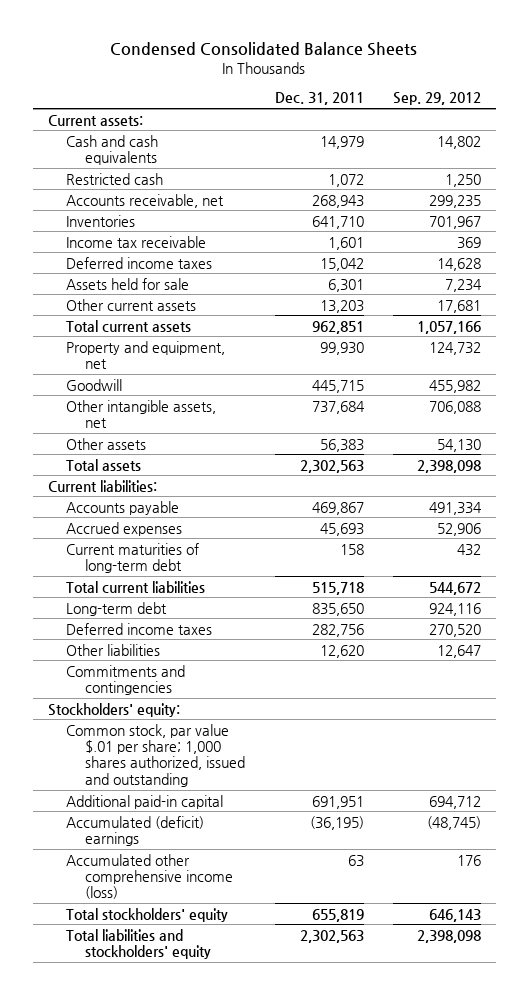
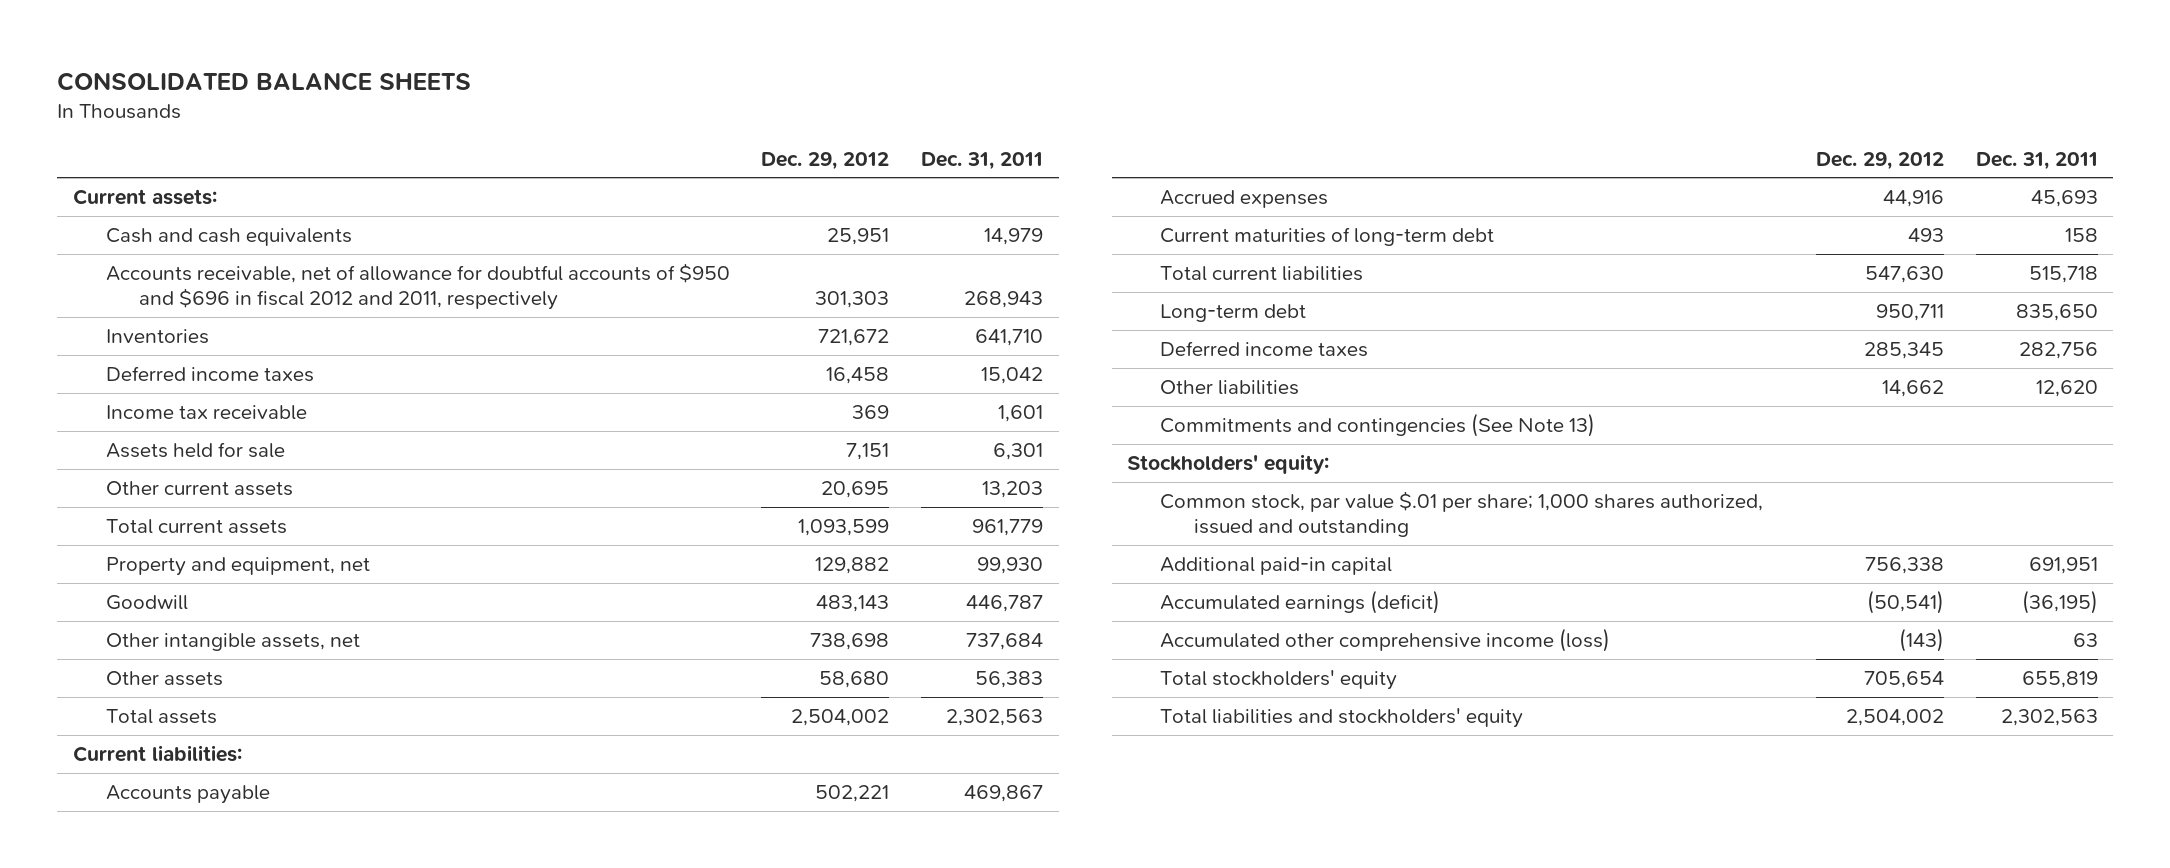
[110,42,418,57] Condensed Consolidated Balance Sheets -> [56,71,471,91] CONSOLIDATED BALANCE SHEETS
[393,92,482,106] Sep. 29, 2012 -> none
none -> [761,151,890,170] Dec. 29, 2012
[66,172,164,185] Restricted cash -> none
[66,193,225,208] Accounts receivable, net -> [105,263,730,311] Accounts receivable, net of allowance for doubtful accounts of $950 and $696 in fiscal 2012 and 2011, respectively
[66,235,207,248] Income tax receivable -> [105,405,307,421] Income tax receivable
[311,320,364,334] 962,851 -> [971,519,1043,537] 961,779
[311,379,364,393] 445,715 -> [965,595,1043,613] 446,787
[66,664,186,695] Commitments and contingencies -> [1160,413,1596,438] Commitments and contingencies (See Note 13)
[66,815,205,846] Accumulated (deficit) earnings -> [1160,590,1441,615] Accumulated earnings (deficit)

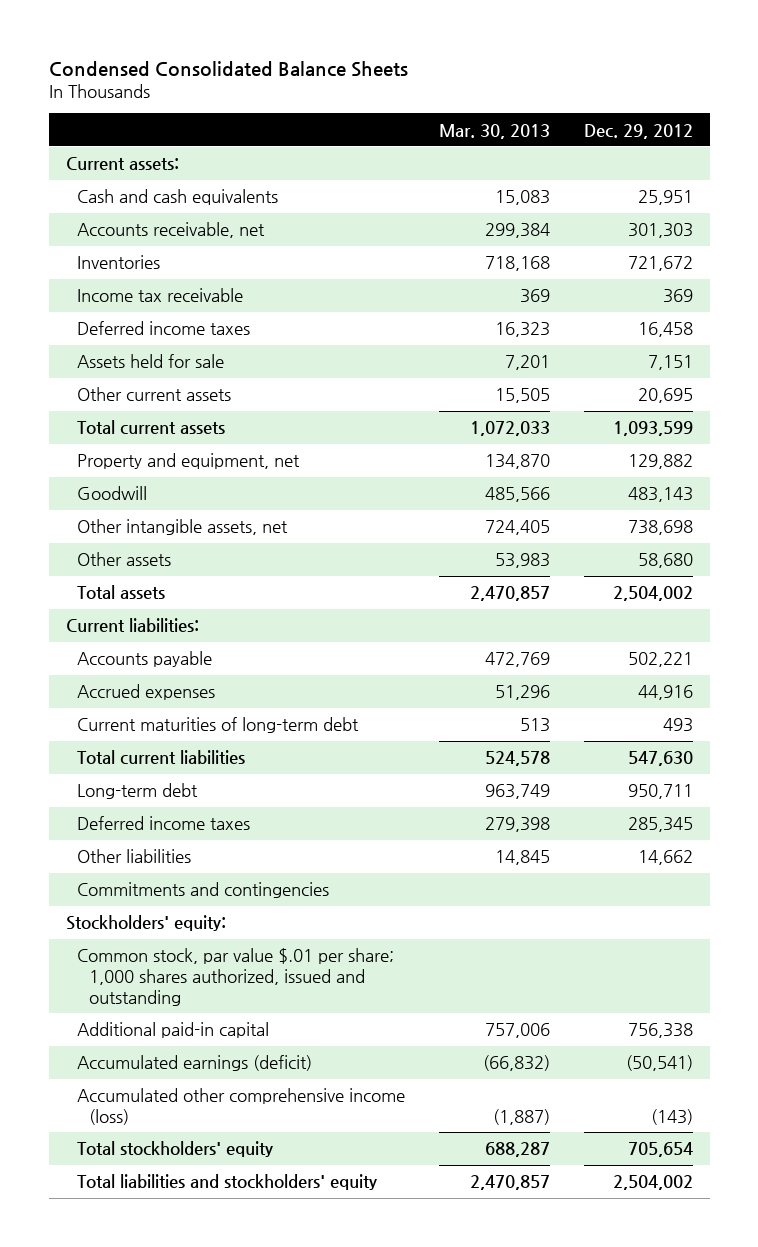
[56,71,471,91] CONSOLIDATED BALANCE SHEETS -> [48,60,408,77] Condensed Consolidated Balance Sheets
[920,151,1043,170] Dec. 31, 2011 -> none
none -> [439,123,551,139] Mar. 30, 2013
[105,263,730,311] Accounts receivable, net of allowance for doubtful accounts of $950 and $696 in fiscal 2012 and 2011, respectively -> [77,222,266,239] Accounts receivable, net
[105,366,314,383] Deferred income taxes -> [77,321,251,336] Deferred income taxes
[1160,413,1596,438] Commitments and contingencies (See Note 13) -> [77,882,330,899] Commitments and contingencies

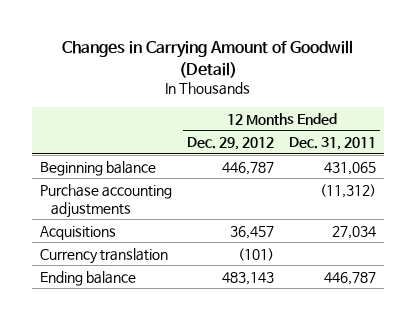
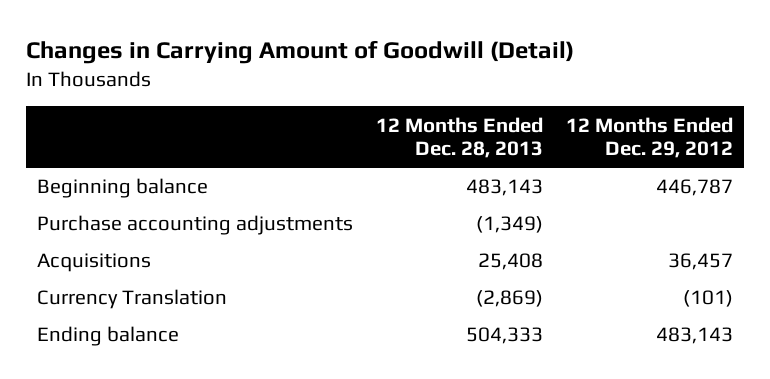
[289,137,377,151] Dec. 31, 2011 -> none
none -> [375,116,543,159] 12 Months Ended Dec. 28, 2013
[39,247,168,264] Currency translation -> [36,289,227,310] Currency Translation

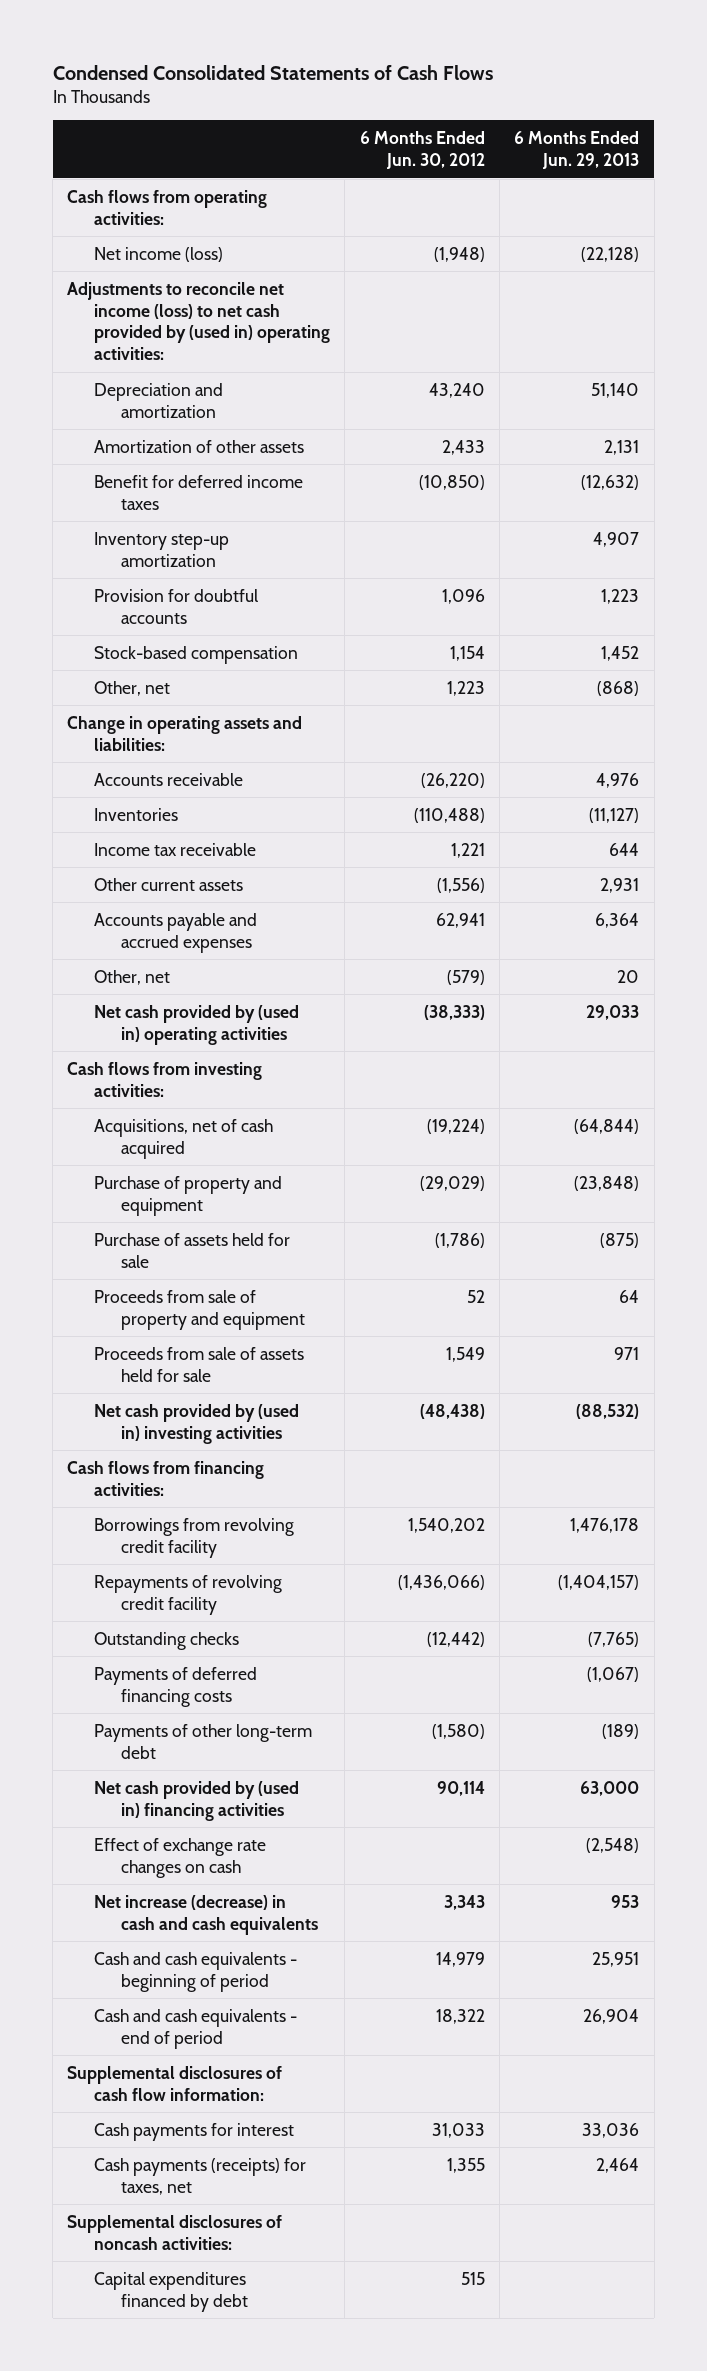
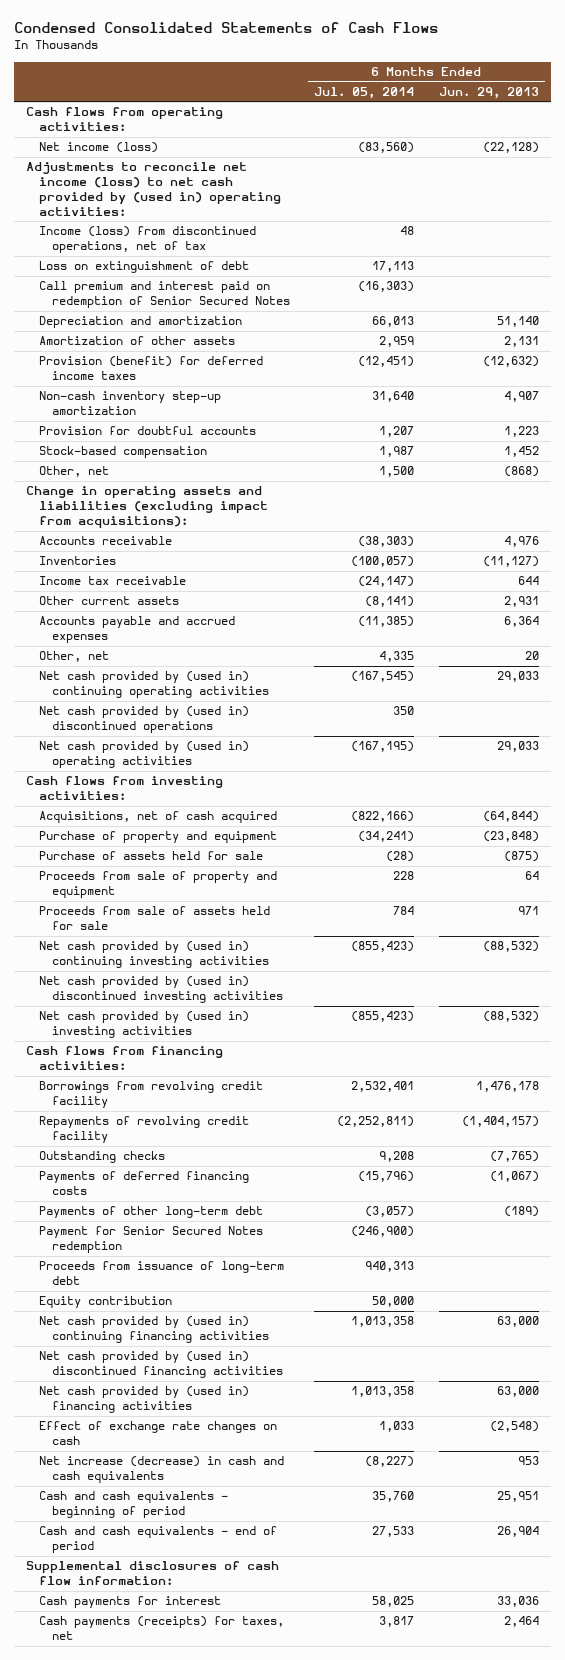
[359,131,485,169] 6 Months Ended Jun. 30, 2012 -> none
none -> [314,86,415,99] Jul. 05, 2014
none -> [39,226,257,254] Income (loss) from discontinued operations, net of tax
none -> [39,261,250,274] Loss on extinguishment of debt
none -> [39,281,291,309] Call premium and interest paid on redemption of Senior Secured Notes
[93,474,303,510] Benefit for deferred income taxes -> [39,356,264,381] Provision (benefit) for deferred income taxes
[93,531,229,567] Inventory step-up amortization -> [39,391,222,416] Non-cash inventory step-up amortization
[67,715,303,751] Change in operating assets and liabilities: -> [26,486,269,529] Change in operating assets and liabilities (excluding impact from acquisitions):
none -> [39,671,270,699] Net cash provided by (used in) continuing operating activities
none -> [39,706,250,734] Net cash provided by (used in) discontinued operations
none -> [39,941,270,969] Net cash provided by (used in) continuing investing activities
none -> [39,976,284,1004] Net cash provided by (used in) discontinued investing activities
none -> [39,1226,264,1254] Payment for Senior Secured Notes redemption
none -> [39,1261,285,1286] Proceeds from issuance of long-term debt
none -> [39,1296,173,1309] Equity contribution
none -> [39,1316,270,1344] Net cash provided by (used in) continuing financing activities
none -> [39,1351,284,1379] Net cash provided by (used in) discontinued financing activities
[67,2214,283,2250] Supplemental disclosures of noncash activities: -> none
[93,2271,248,2312] Capital expenditures financed by debt -> none

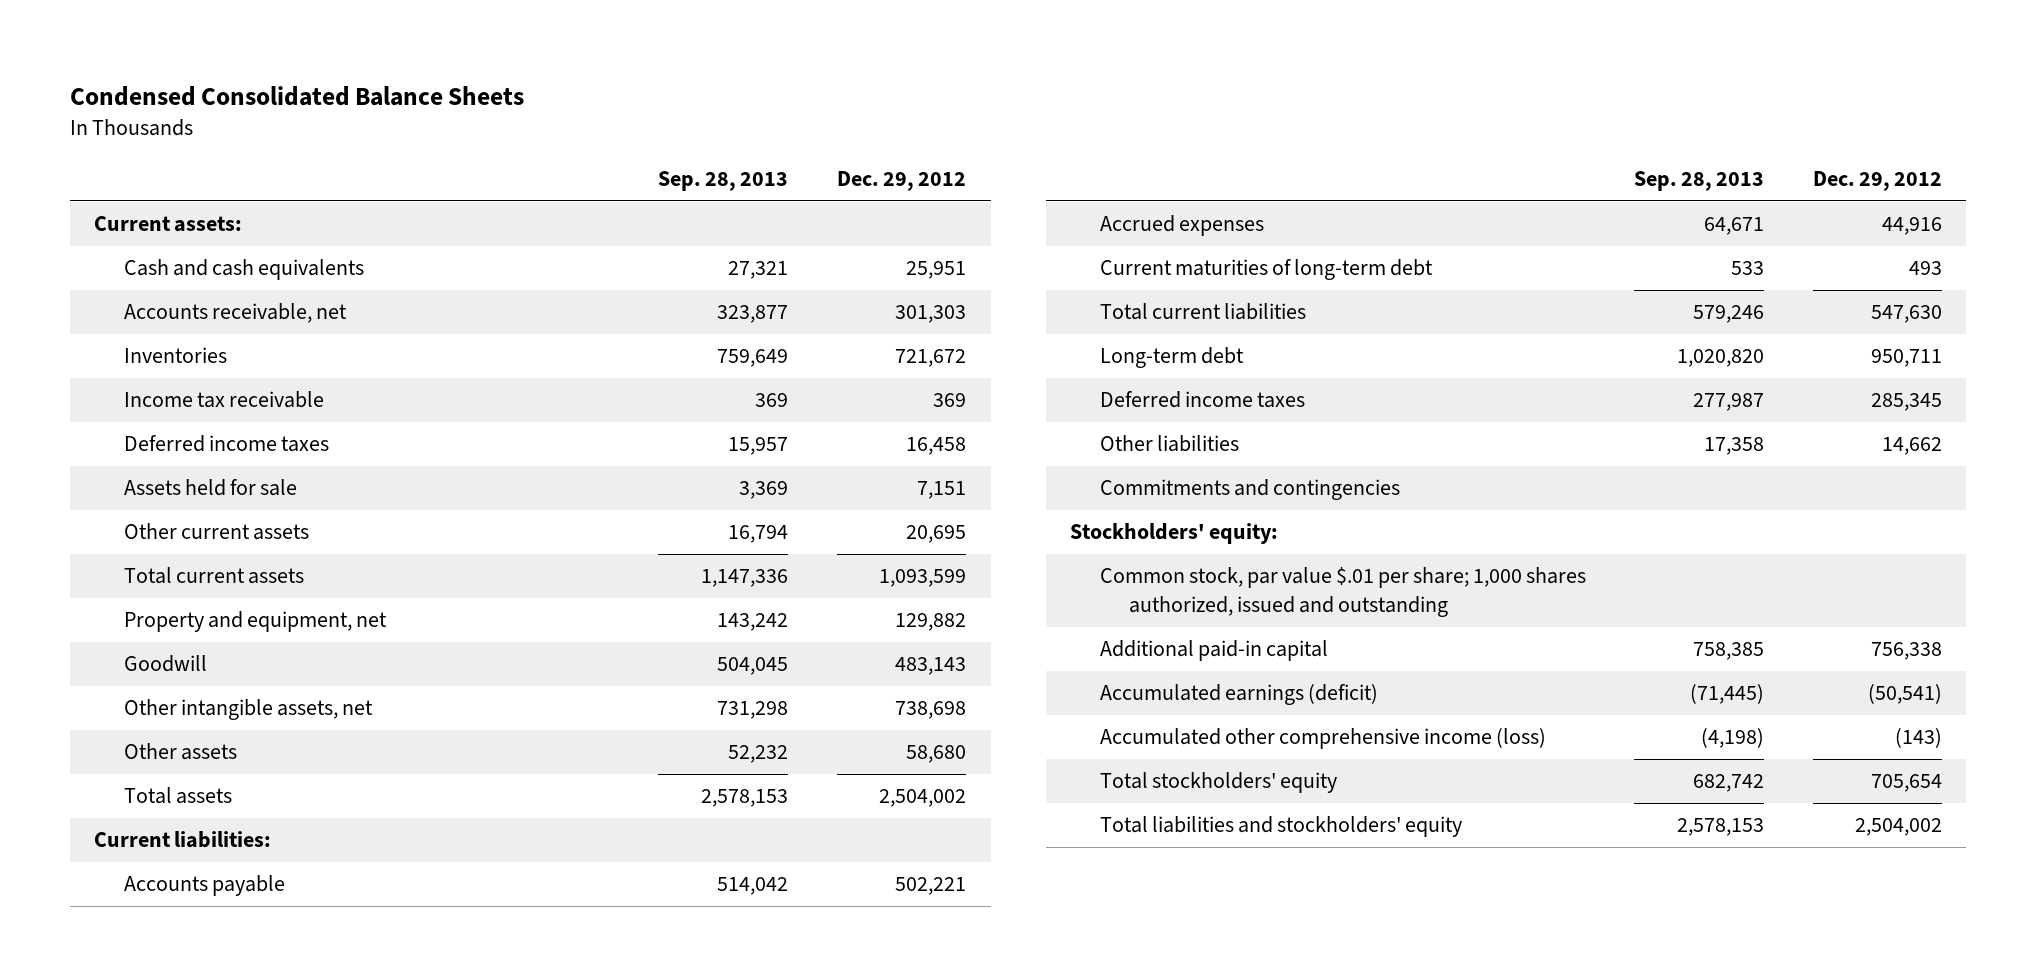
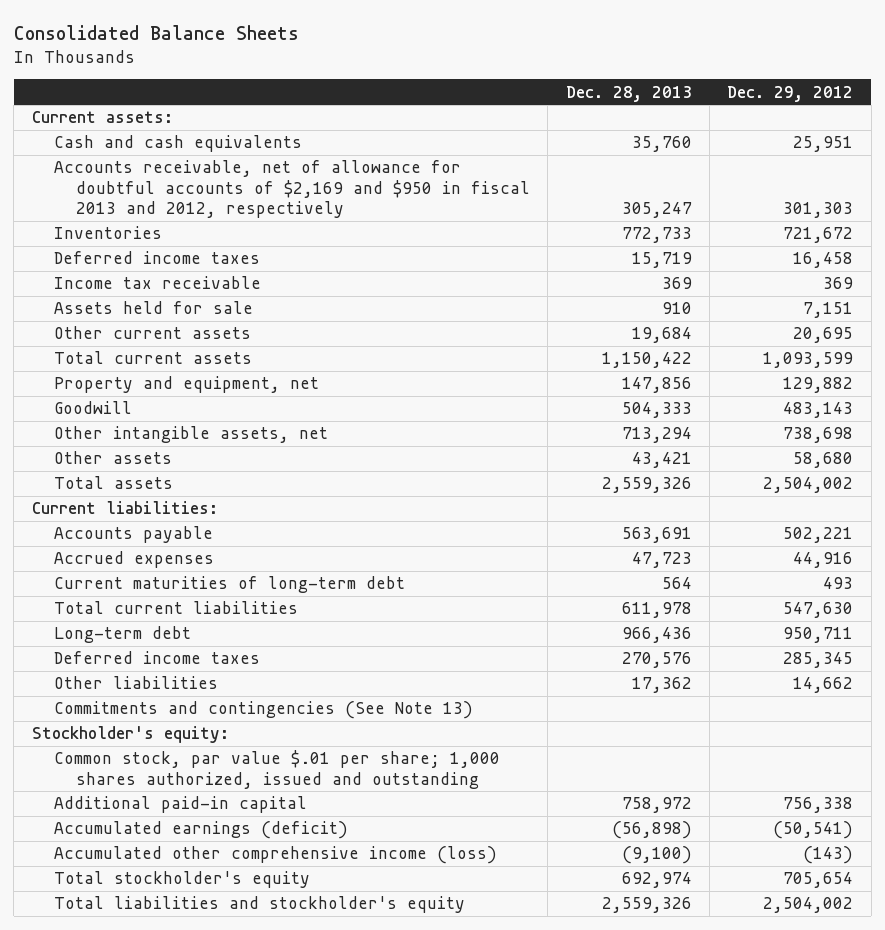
[70,85,525,106] Condensed Consolidated Balance Sheets -> [13,24,299,40] Consolidated Balance Sheets
[658,171,789,192] Sep. 28, 2013 -> none
none -> [565,85,692,102] Dec. 28, 2013
[123,303,347,324] Accounts receivable, net -> [53,160,530,219] Accounts receivable, net of allowance for doubtful accounts of $2,169 and $950 in fiscal 2013 and 2012, respectively
[123,391,324,409] Income tax receivable -> [53,276,261,290] Income tax receivable
[1099,479,1400,501] Commitments and contingencies -> [53,701,473,720] Commitments and contingencies (See Note 13)
[1070,523,1279,545] Stockholders' equity: -> [31,726,229,744] Stockholder's equity:
[1099,772,1337,794] Total stockholders' equity -> [53,871,310,889] Total stockholder's equity
[1099,816,1462,838] Total liabilities and stockholders' equity -> [53,896,465,914] Total liabilities and stockholder's equity

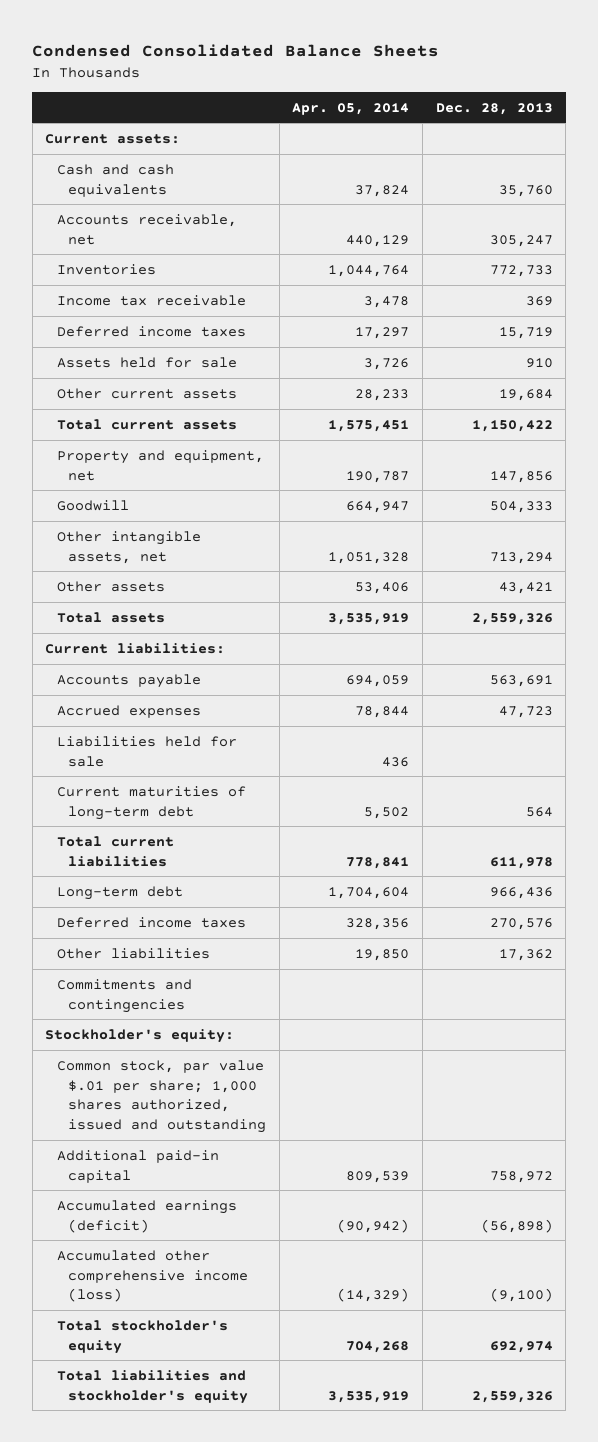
[13,24,299,40] Consolidated Balance Sheets -> [32,43,440,57] Condensed Consolidated Balance Sheets
[727,85,854,102] Dec. 29, 2012 -> none
none -> [292,102,410,115] Apr. 05, 2014
[53,160,530,219] Accounts receivable, net of allowance for doubtful accounts of $2,169 and $950 in fiscal 2013 and 2012, respectively -> [56,213,237,245] Accounts receivable, net
[53,251,260,265] Deferred income taxes -> [56,325,246,337] Deferred income taxes
none -> [56,735,237,767] Liabilities held for sale
[53,701,473,720] Commitments and contingencies (See Note 13) -> [56,978,192,1013] Commitments and contingencies

